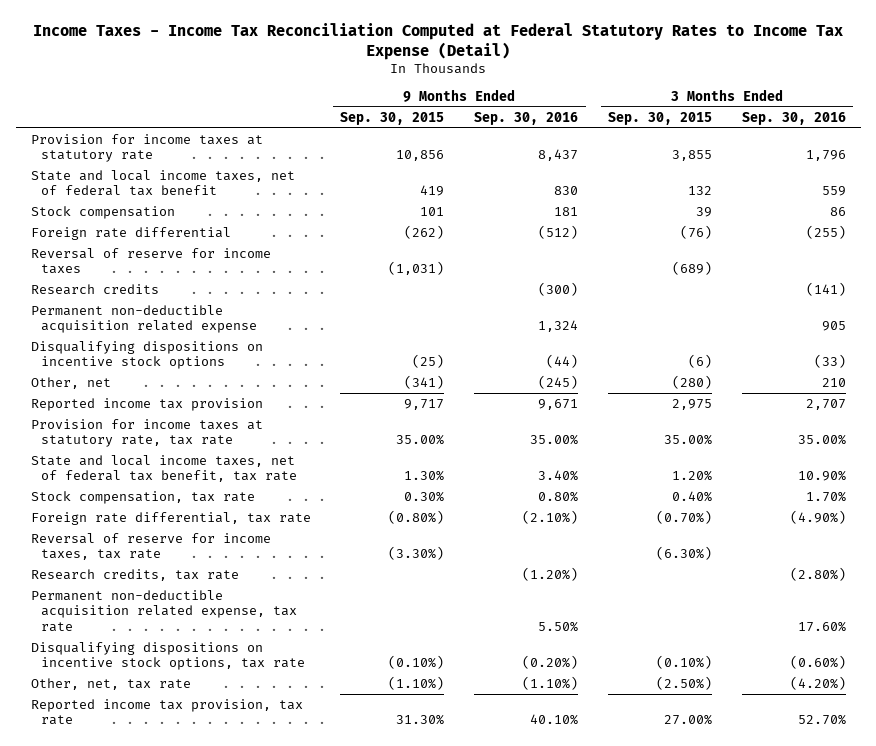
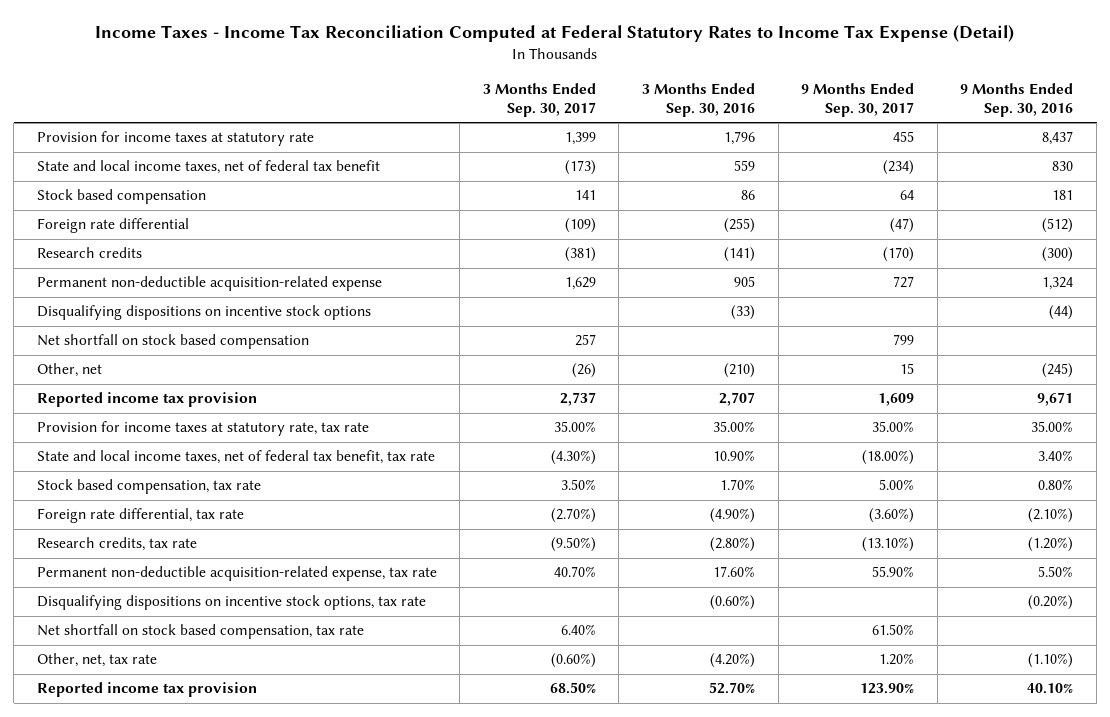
[340,111,445,125] Sep. 30, 2015 -> none
[607,111,712,125] Sep. 30, 2015 -> none
none -> [482,82,596,117] 3 Months Ended Sep. 30, 2017
none -> [801,82,915,117] 9 Months Ended Sep. 30, 2017
[30,205,175,219] Stock compensation -> [36,189,206,205] Stock based compensation
[30,247,271,275] Reversal of reserve for income taxes -> none
[30,304,258,334] Permanent non-deductible acquisition related expense -> [36,276,382,292] Permanent non-deductible acquisition-related expense
none -> [36,334,309,350] Net shortfall on stock based compensation
[821,377,846,387] 210 -> [724,363,756,379] (210)
[30,490,255,504] Stock compensation, tax rate -> [36,479,261,495] Stock based compensation, tax rate
[30,532,271,561] Reversal of reserve for income taxes, tax rate -> none
[30,589,298,632] Permanent non-deductible acquisition related expense, tax rate -> [36,566,437,582] Permanent non-deductible acquisition-related expense, tax rate
none -> [36,624,364,640] Net shortfall on stock based compensation, tax rate
[30,698,303,726] Reported income tax provision, tax rate -> [36,682,257,698] Reported income tax provision

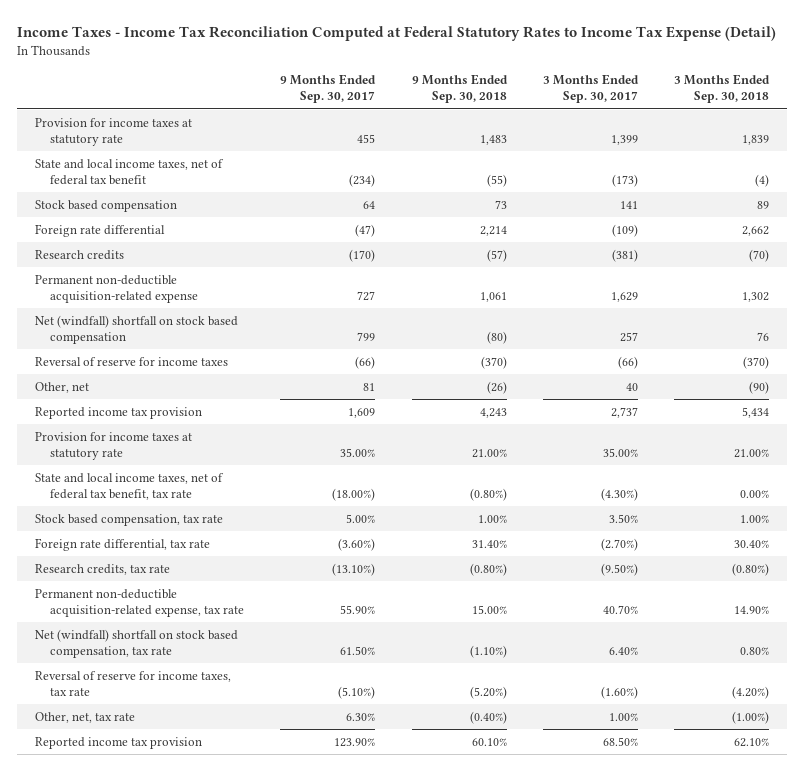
[642,82,756,117] 3 Months Ended Sep. 30, 2016 -> none
[960,82,1074,117] 9 Months Ended Sep. 30, 2016 -> none
none -> [411,74,508,104] 9 Months Ended Sep. 30, 2018
none -> [673,74,770,104] 3 Months Ended Sep. 30, 2018
[36,305,371,321] Disqualifying dispositions on incentive stock options -> none
[36,334,309,350] Net shortfall on stock based compensation -> [34,314,238,344] Net (windfall) shortfall on stock based compensation
none -> [34,356,228,366] Reversal of reserve for income taxes
[571,363,596,379] (26) -> [625,382,638,391] 40
[900,363,915,375] 15 -> [363,382,376,391] 81
[36,421,369,437] Provision for income taxes at statutory rate, tax rate -> [34,431,192,460] Provision for income taxes at statutory rate
[36,595,426,611] Disqualifying dispositions on incentive stock options, tax rate -> none
[36,624,364,640] Net shortfall on stock based compensation, tax rate -> [34,628,238,658] Net (windfall) shortfall on stock based compensation, tax rate
none -> [34,670,231,696] Reversal of reserve for income taxes, tax rate
[550,653,596,669] (0.60%) -> [608,712,638,721] 1.00%
[879,653,915,666] 1.20% -> [346,712,376,721] 6.30%

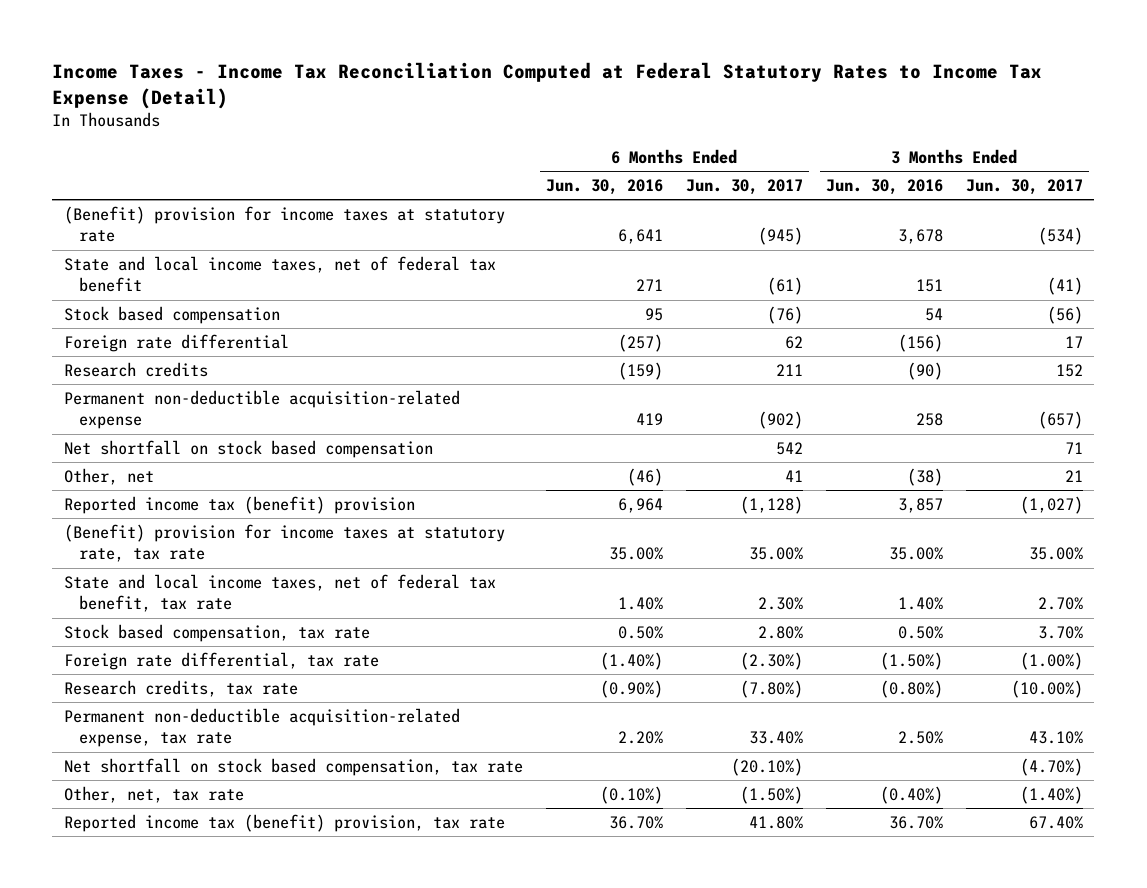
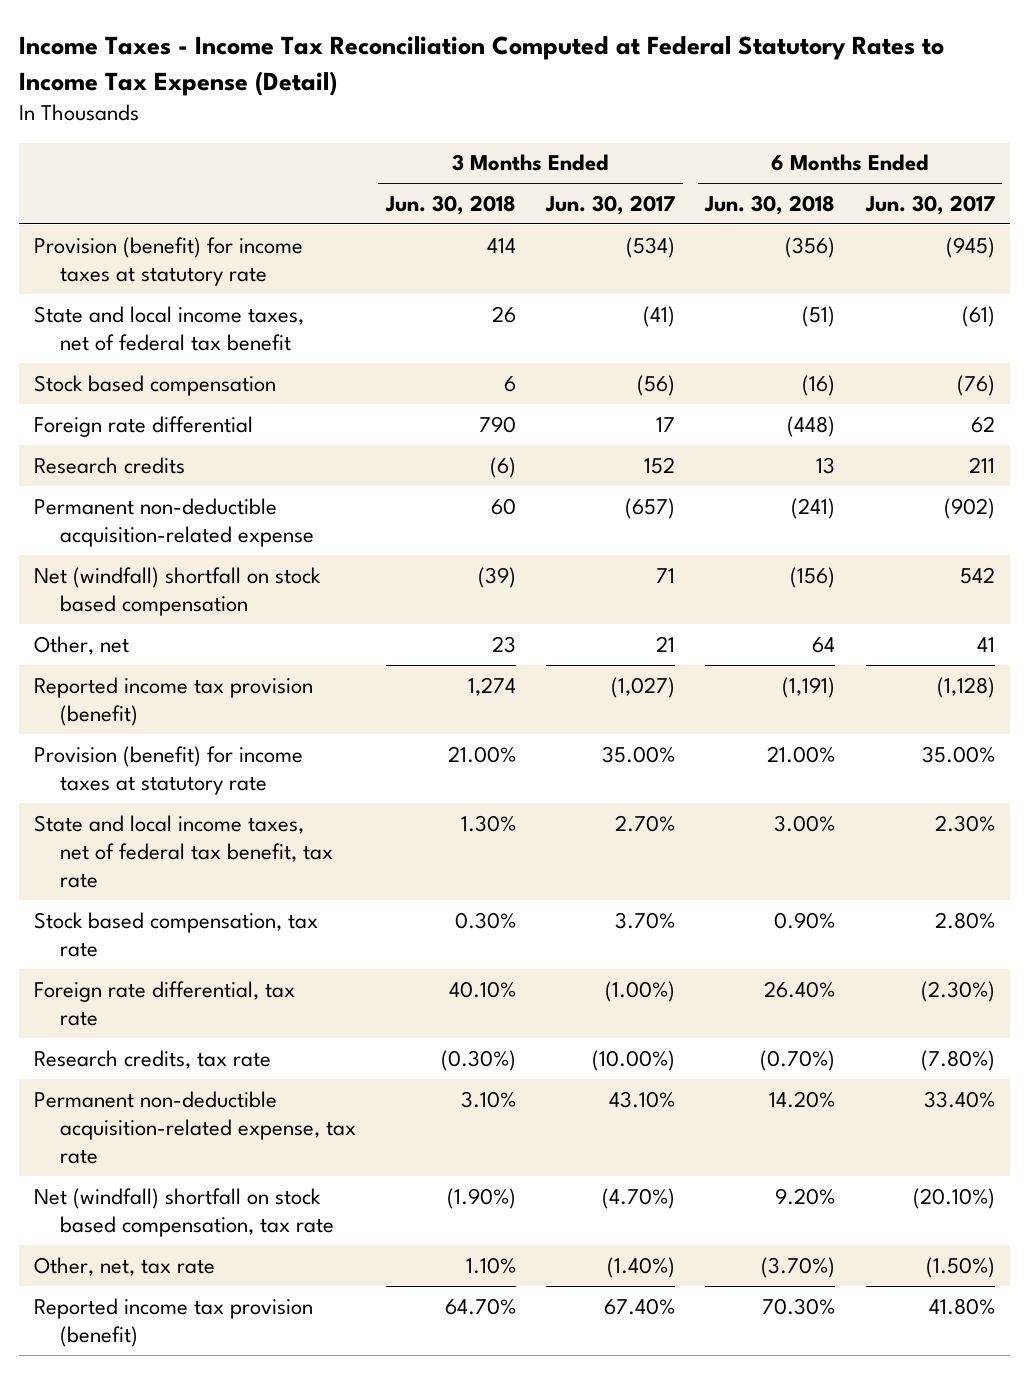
[545,179,663,196] Jun. 30, 2016 -> none
[825,179,943,196] Jun. 30, 2016 -> none
none -> [384,194,516,215] Jun. 30, 2018
none -> [704,194,836,215] Jun. 30, 2018
[63,205,505,243] (Benefit) provision for income taxes at statutory rate -> [34,236,304,286] Provision (benefit) for income taxes at statutory rate
[63,439,433,458] Net shortfall on stock based compensation -> [34,566,322,616] Net (windfall) shortfall on stock based compensation
[63,495,415,514] Reported income tax (benefit) provision -> [34,676,314,726] Reported income tax provision (benefit)
[63,523,505,563] (Benefit) provision for income taxes at statutory rate, tax rate -> [34,745,304,795] Provision (benefit) for income taxes at statutory rate
[63,757,523,776] Net shortfall on stock based compensation, tax rate -> [34,1187,334,1237] Net (windfall) shortfall on stock based compensation, tax rate
[63,813,505,832] Reported income tax (benefit) provision, tax rate -> [34,1297,314,1347] Reported income tax provision (benefit)

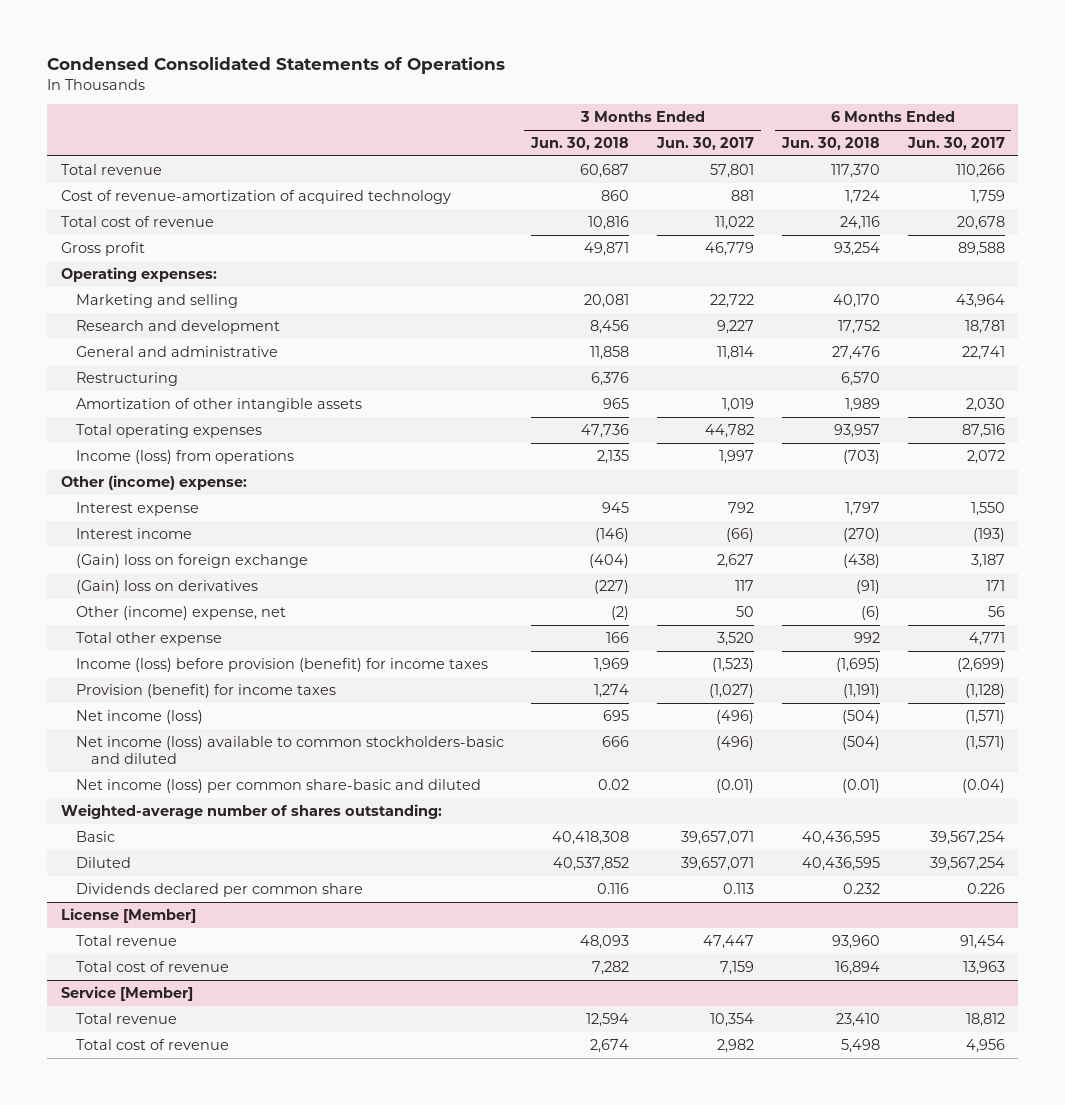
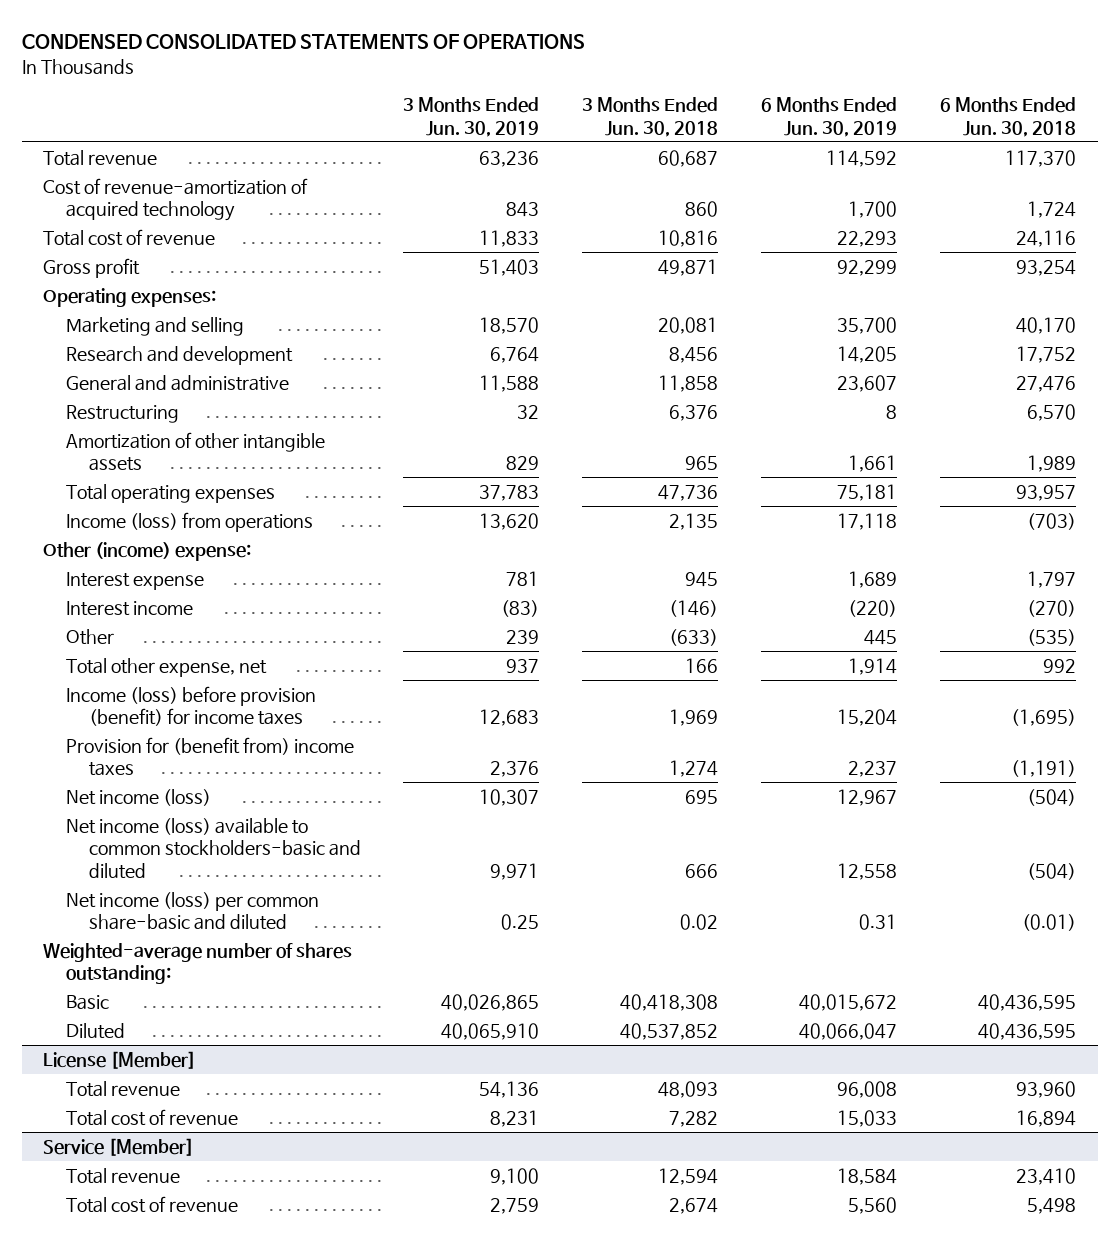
[46,56,505,74] Condensed Consolidated Statements of Operations -> [21,34,585,50] CONDENSED CONSOLIDATED STATEMENTS OF OPERATIONS
[656,137,755,151] Jun. 30, 2017 -> none
[906,137,1005,151] Jun. 30, 2017 -> none
none -> [403,97,540,137] 3 Months Ended Jun. 30, 2019
none -> [761,97,898,137] 6 Months Ended Jun. 30, 2019
[75,554,308,569] (Gain) loss on foreign exchange -> none
[75,580,258,595] (Gain) loss on derivatives -> none
[75,606,286,621] Other (income) expense, net -> [65,628,114,645] Other
[611,606,630,621] (2) -> [669,628,719,646] (633)
[860,606,880,621] (6) -> [1027,628,1077,646] (535)
[75,632,222,647] Total other expense -> [65,657,267,677] Total other expense, net
[75,684,336,699] Provision (benefit) for income taxes -> [65,736,354,777] Provision for (benefit from) income taxes
[75,883,363,898] Dividends declared per common share -> none

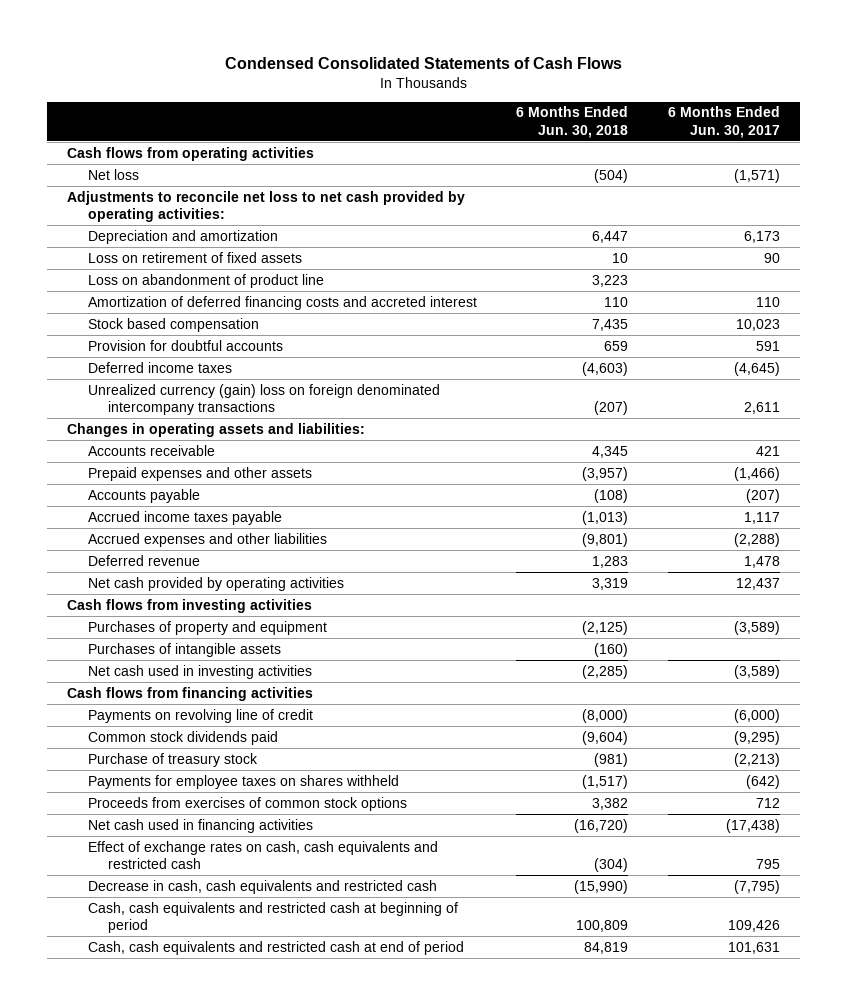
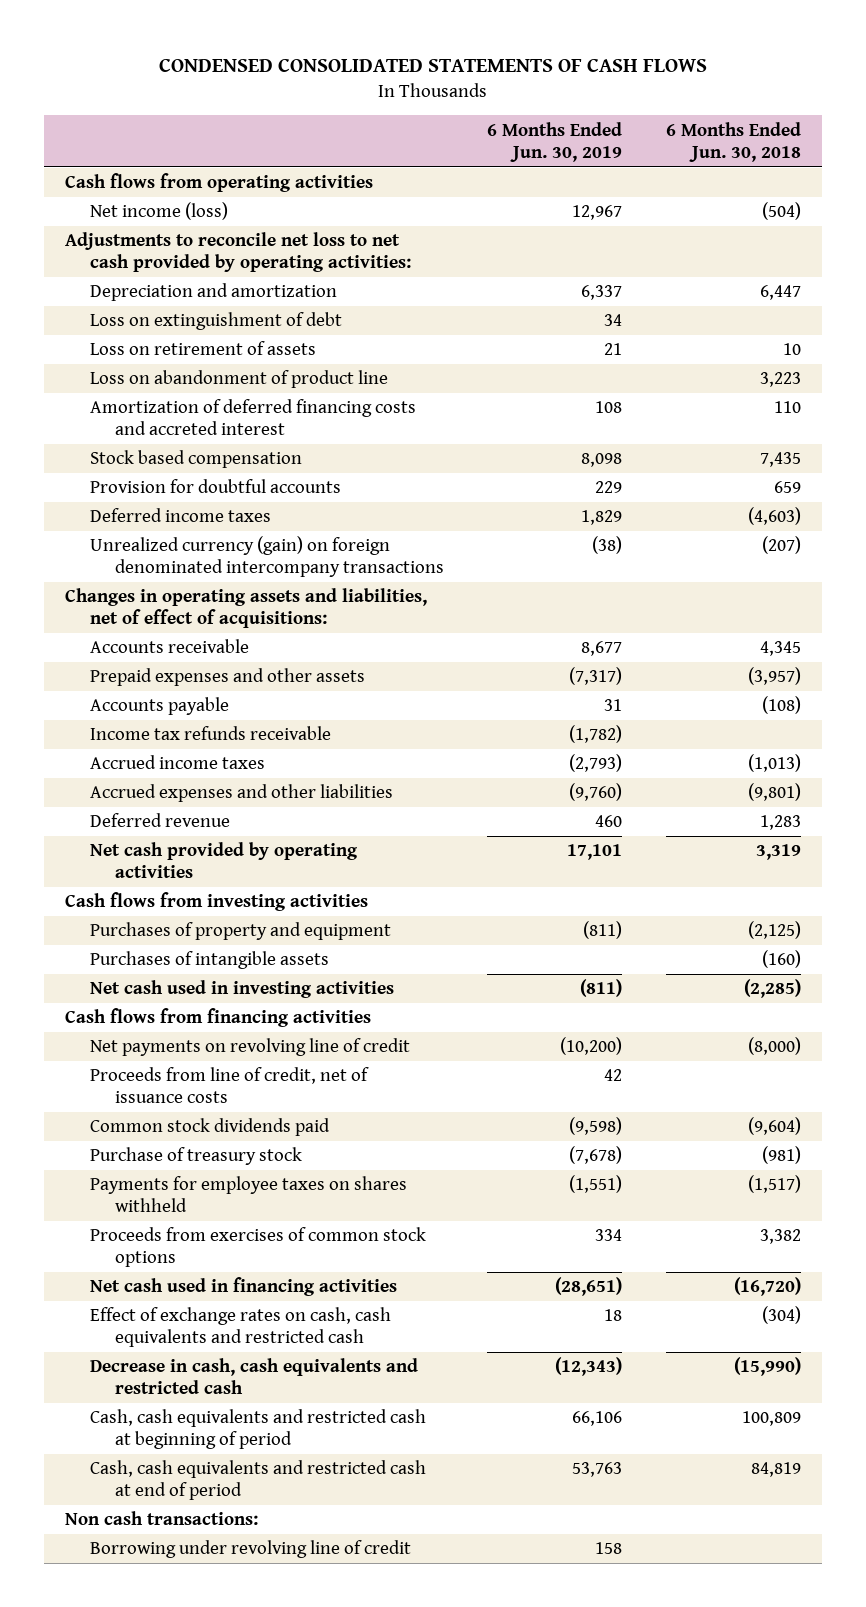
[224,56,622,69] Condensed Consolidated Statements of Cash Flows -> [158,59,707,73] CONDENSED CONSOLIDATED STATEMENTS OF CASH FLOWS
[668,106,781,138] 6 Months Ended Jun. 30, 2017 -> none
none -> [487,121,623,162] 6 Months Ended Jun. 30, 2019
[87,168,139,180] Net loss -> [90,202,229,221] Net income (loss)
none -> [90,312,343,331] Loss on extinguishment of debt
[87,251,302,263] Loss on retirement of fixed assets -> [90,341,317,356] Loss on retirement of assets
[87,383,440,416] Unrealized currency (gain) loss on foreign denominated intercompany transactions -> [90,536,445,578] Unrealized currency (gain) on foreign denominated intercompany transactions
[67,422,366,437] Changes in operating assets and liabilities: -> [65,588,428,629] Changes in operating assets and liabilities, net of effect of acquisitions:
none -> [90,726,332,741] Income tax refunds receivable
[87,510,282,525] Accrued income taxes payable -> [90,755,266,770] Accrued income taxes
[87,708,313,723] Payments on revolving line of credit -> [90,1038,411,1057] Net payments on revolving line of credit
none -> [90,1067,370,1104] Proceeds from line of credit, net of issuance costs
none -> [65,1511,259,1526] Non cash transactions:
none -> [90,1540,412,1559] Borrowing under revolving line of credit

